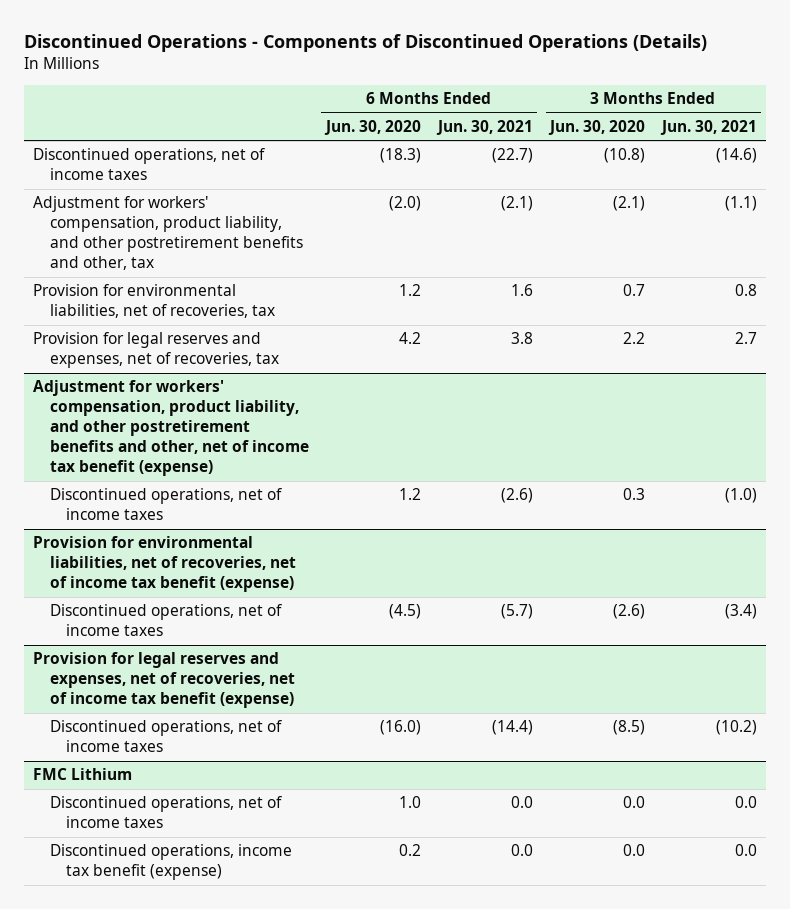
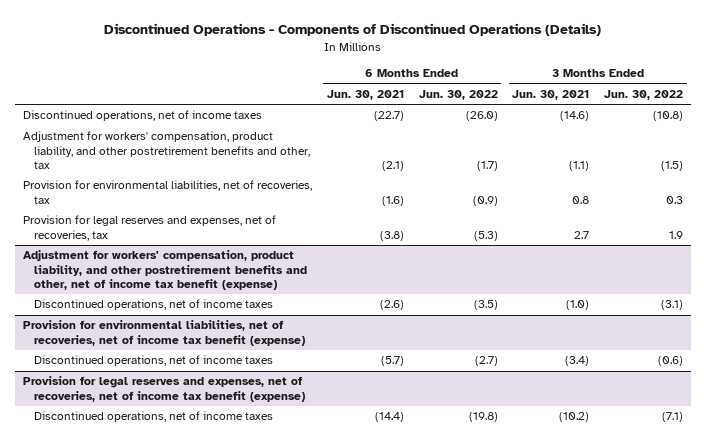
[323,119,421,135] Jun. 30, 2020 -> none
[547,119,645,135] Jun. 30, 2020 -> none
none -> [418,89,498,100] Jun. 30, 2022
none -> [604,89,684,100] Jun. 30, 2022
[510,284,533,297] 1.6 -> [381,195,404,206] (1.6)
[510,332,533,345] 3.8 -> [379,230,404,241] (3.8)
[32,768,132,781] FMC Lithium -> none
[49,796,282,829] Discontinued operations, net of income taxes -> none
[49,844,292,881] Discontinued operations, income tax benefit (expense) -> none

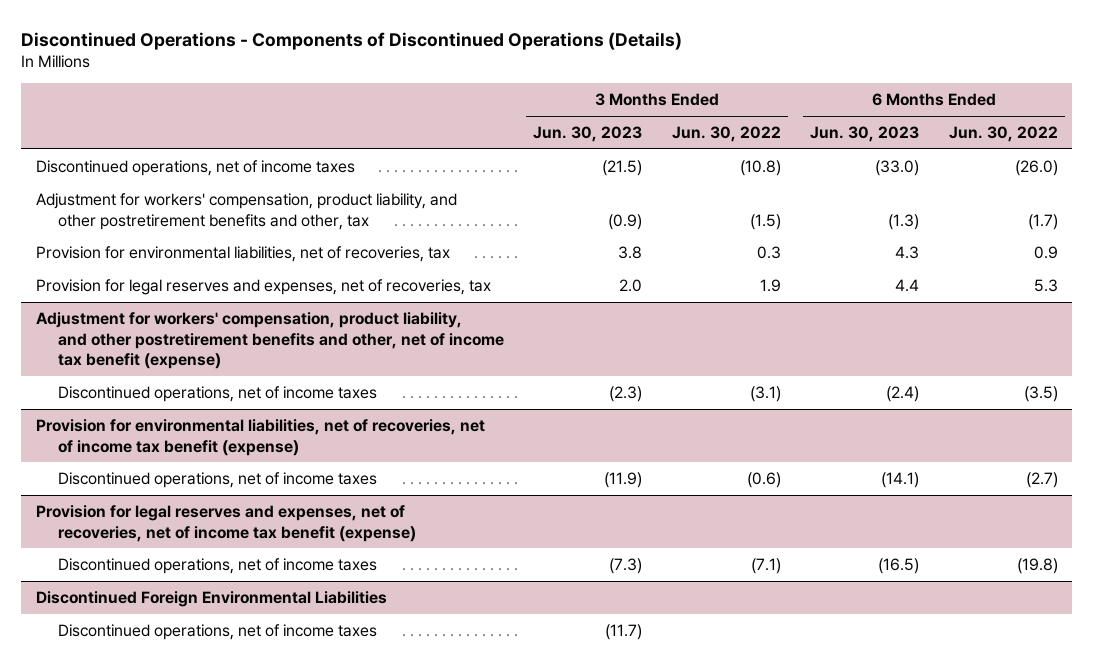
[326,89,404,100] Jun. 30, 2021 -> none
[512,89,590,100] Jun. 30, 2021 -> none
none -> [533,126,643,143] Jun. 30, 2023
none -> [810,126,920,143] Jun. 30, 2023
[472,195,498,206] (0.9) -> [1033,246,1058,260] 0.9
[473,230,498,241] (5.3) -> [1033,279,1058,293] 5.3
none -> [36,591,388,608] Discontinued Foreign Environmental Liabilities
none -> [57,624,377,641] Discontinued operations, net of income taxes

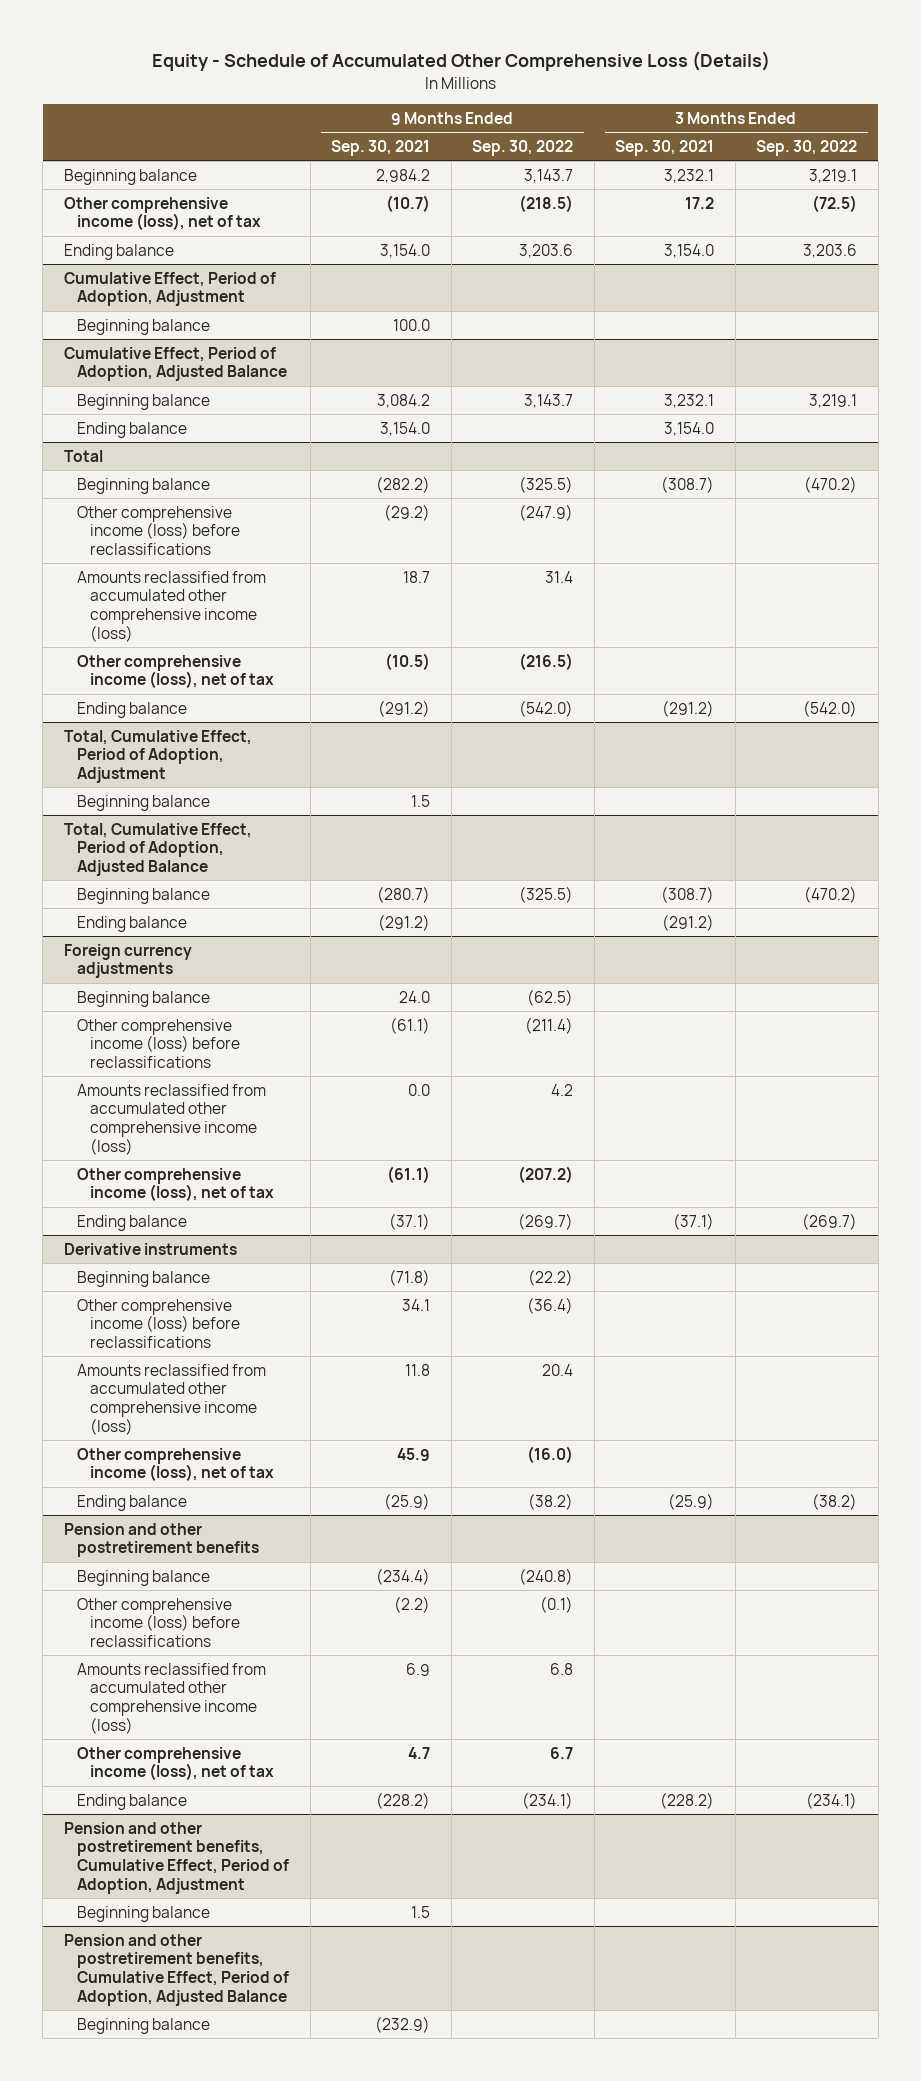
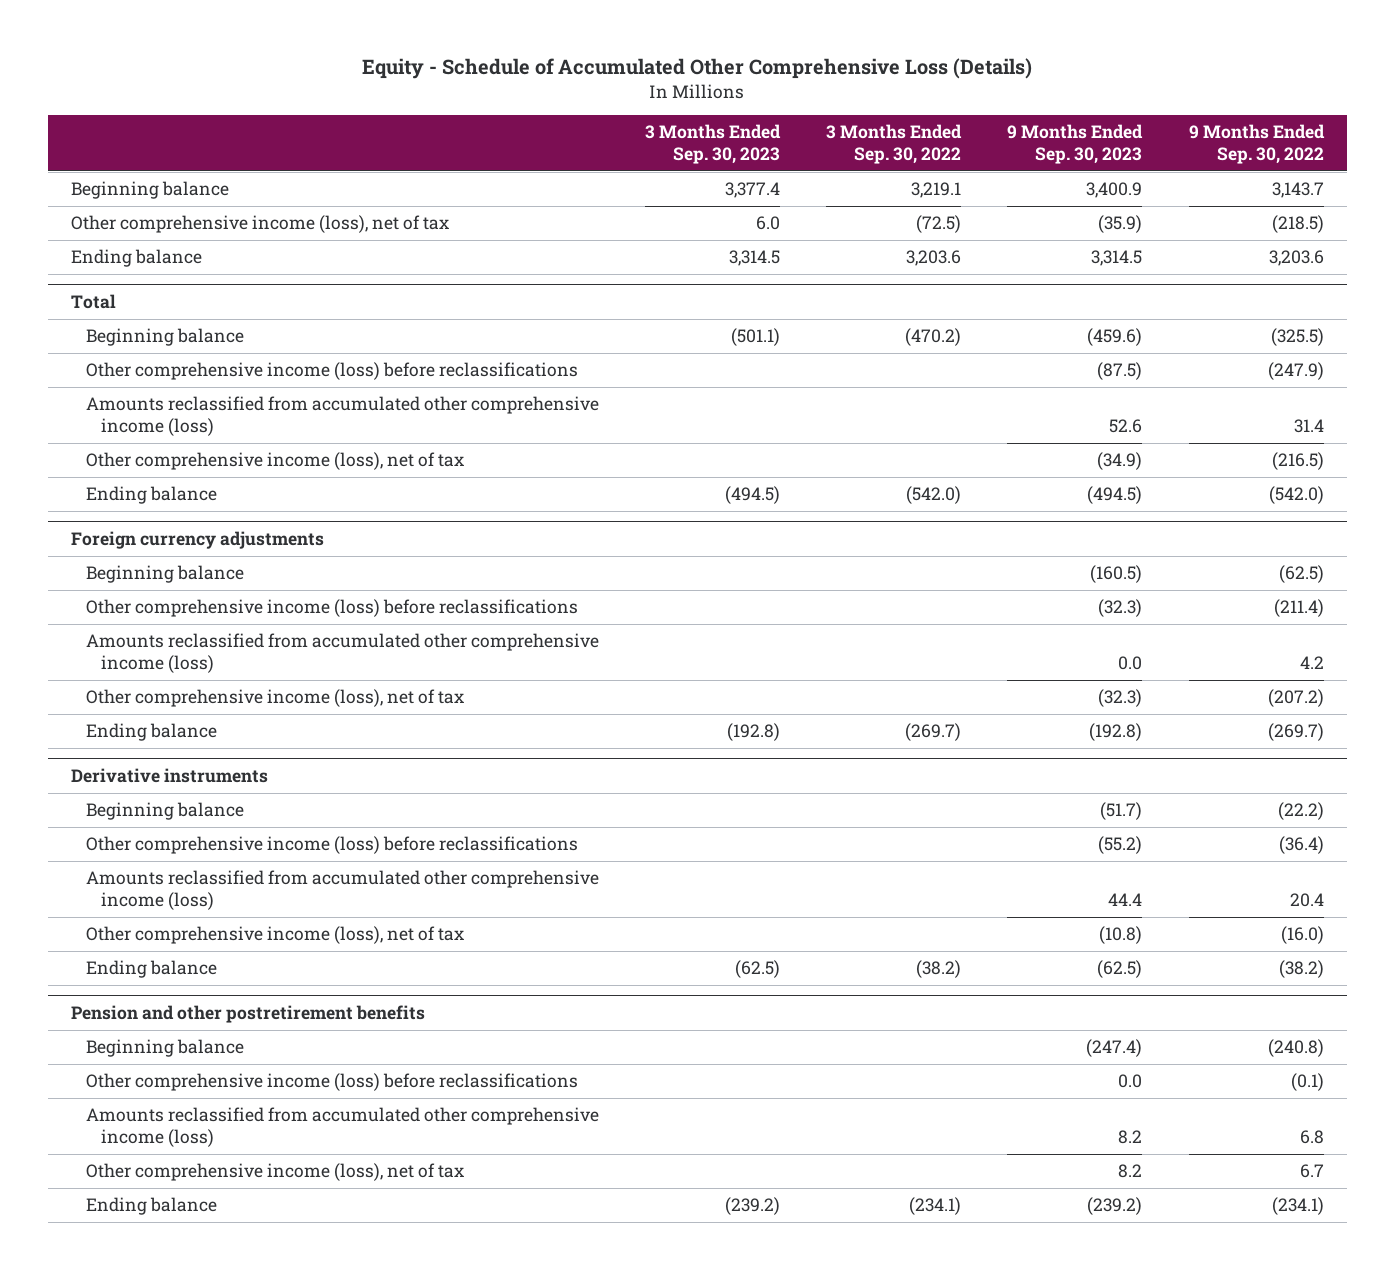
[331,139,431,156] Sep. 30, 2021 -> none
[615,139,715,156] Sep. 30, 2021 -> none
none -> [645,124,782,164] 3 Months Ended Sep. 30, 2023
none -> [1007,124,1144,164] 9 Months Ended Sep. 30, 2023
[64,271,277,307] Cumulative Effect, Period of Adoption, Adjustment -> none
[76,318,210,335] Beginning balance -> none
[64,346,287,382] Cumulative Effect, Period of Adoption, Adjusted Balance -> none
[76,393,210,410] Beginning balance -> none
[76,421,187,438] Ending balance -> none
[64,729,253,784] Total, Cumulative Effect, Period of Adoption, Adjustment -> none
[76,794,210,811] Beginning balance -> none
[64,822,253,877] Total, Cumulative Effect, Period of Adoption, Adjusted Balance -> none
[76,887,210,904] Beginning balance -> none
[76,915,187,932] Ending balance -> none
[64,1821,289,1894] Pension and other postretirement benefits, Cumulative Effect, Period of Adoption, Adjustment -> none
[76,1905,210,1922] Beginning balance -> none
[64,1933,289,2006] Pension and other postretirement benefits, Cumulative Effect, Period of Adoption, Adjusted Balance -> none
[76,2017,210,2034] Beginning balance -> none

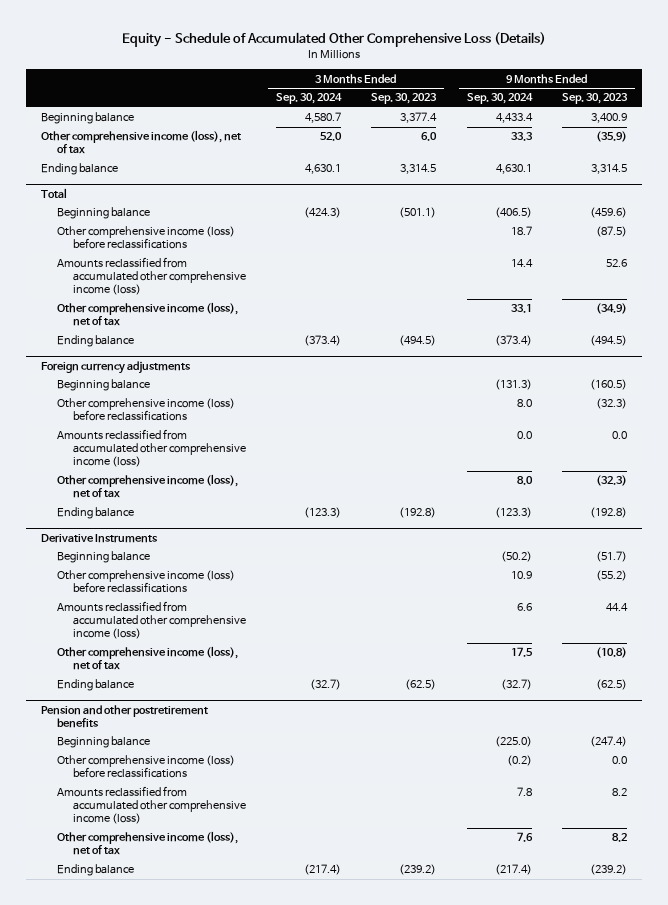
[826,124,963,164] 3 Months Ended Sep. 30, 2022 -> none
[1188,124,1325,164] 9 Months Ended Sep. 30, 2022 -> none
none -> [276,93,343,105] Sep. 30, 2024
none -> [466,93,533,105] Sep. 30, 2024
[70,768,268,784] Derivative instruments -> [40,533,158,543] Derivative Instruments

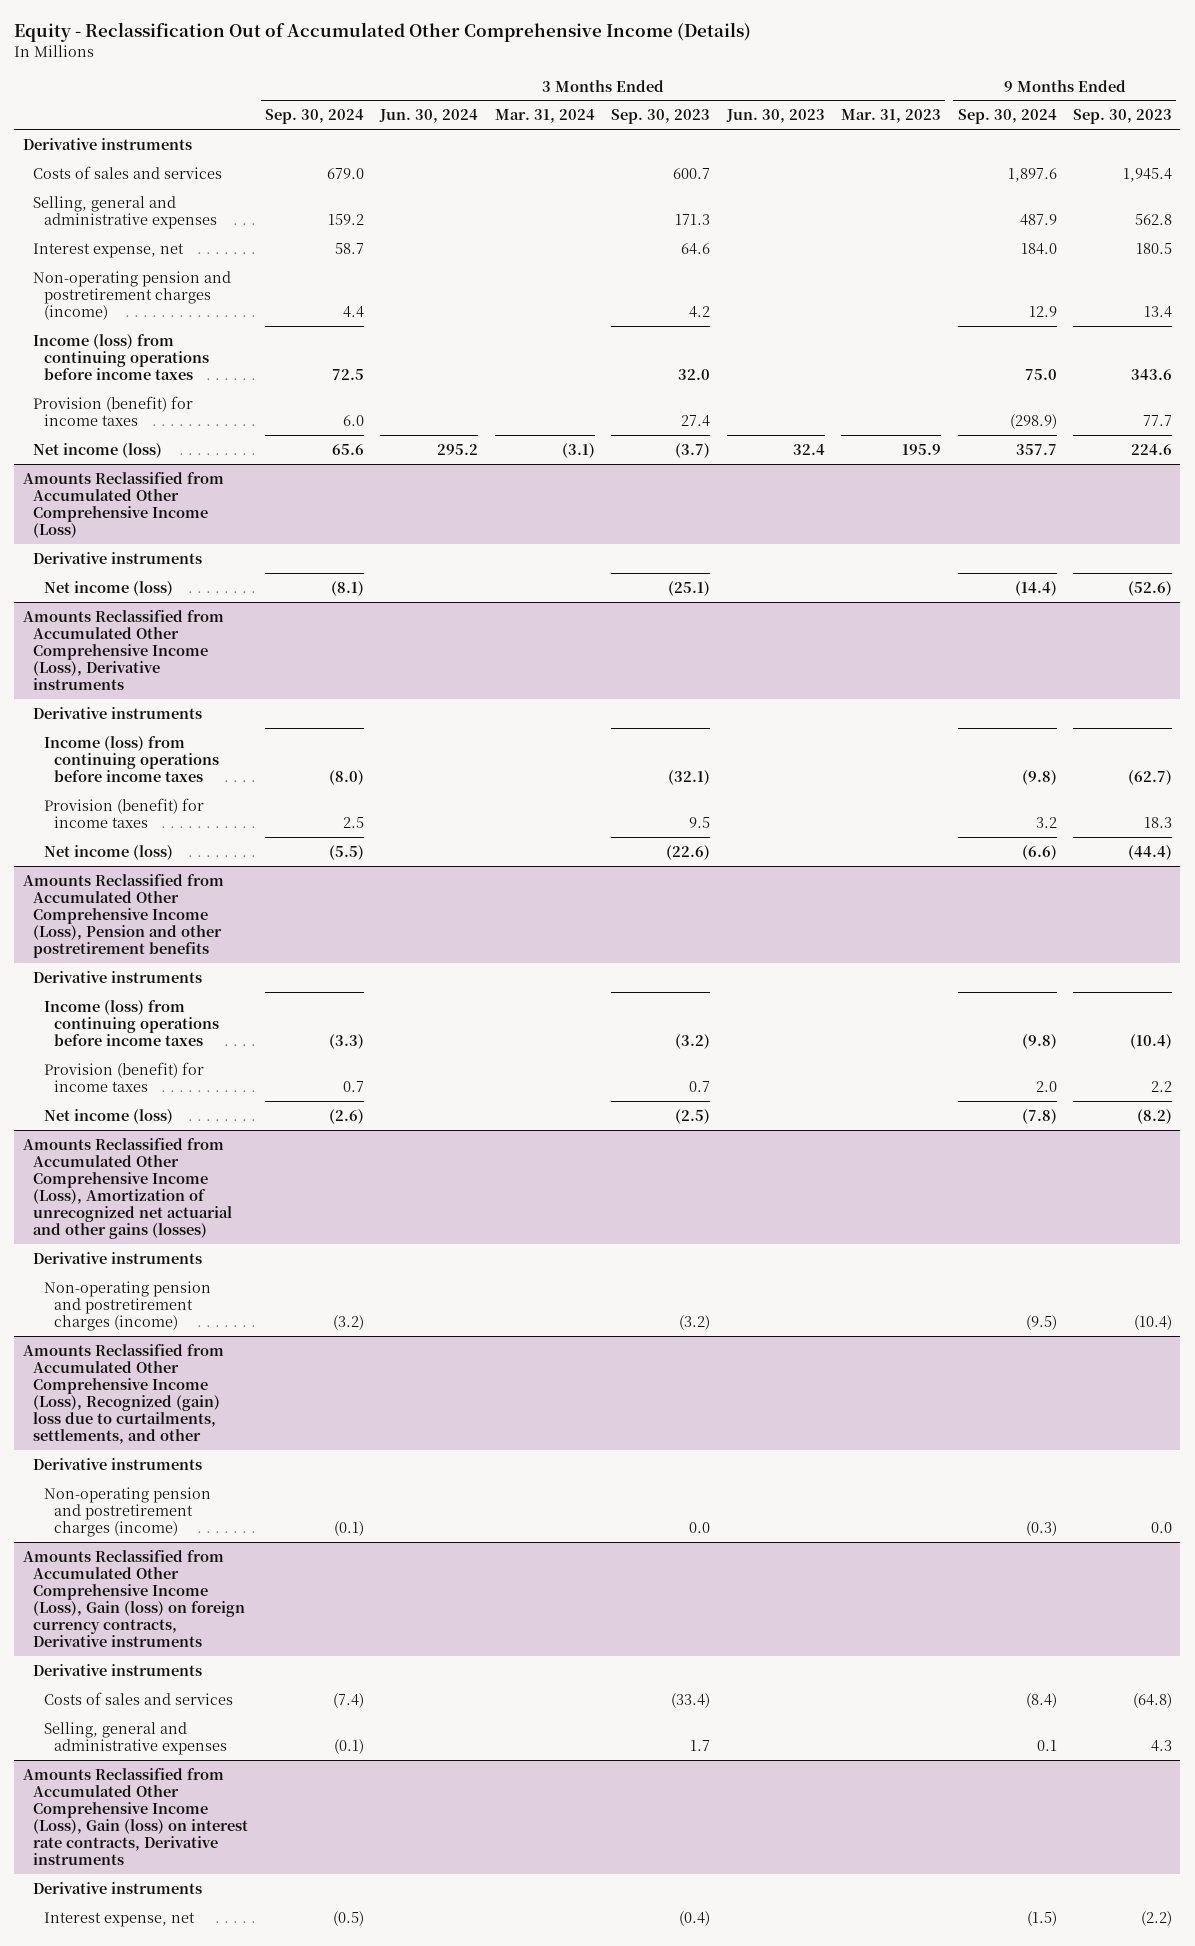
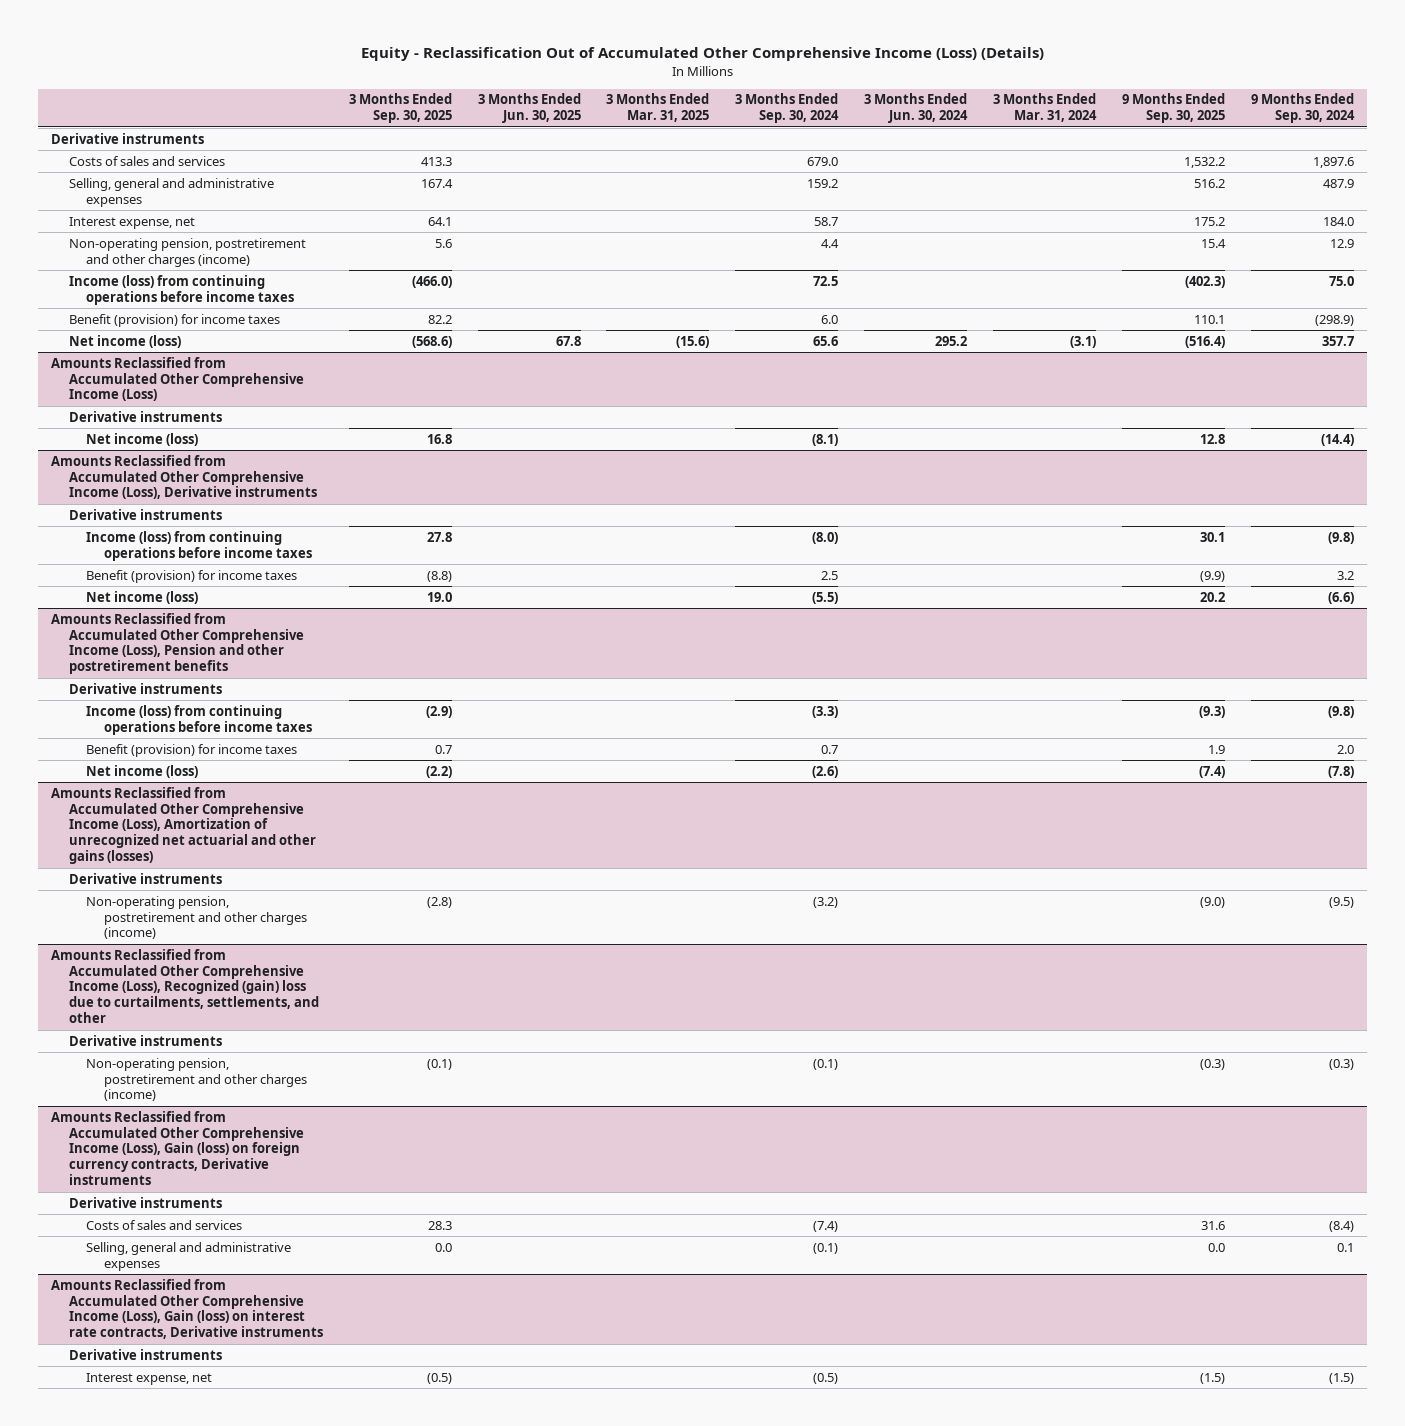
[14,22,752,43] Equity - Reclassification Out of Accumulated Other Comprehensive Income (Details) -> [360,47,1044,62] Equity - Reclassification Out of Accumulated Other Comprehensive Income (Loss) (Details)
[611,109,711,125] Sep. 30, 2023 -> none
[725,109,825,124] Jun. 30, 2023 -> none
[841,109,942,124] Mar. 31, 2023 -> none
[1072,109,1172,125] Sep. 30, 2023 -> none
none -> [348,93,452,124] 3 Months Ended Sep. 30, 2025
none -> [477,93,581,124] 3 Months Ended Jun. 30, 2025
none -> [606,93,710,123] 3 Months Ended Mar. 31, 2025
none -> [1122,93,1226,124] 9 Months Ended Sep. 30, 2025
[33,270,232,320] Non-operating pension and postretirement charges (income) -> [68,237,306,267] Non-operating pension, postretirement and other charges (income)
[33,395,194,426] Provision (benefit) for income taxes -> [68,313,280,327] Benefit (provision) for income taxes
[43,797,204,828] Provision (benefit) for income taxes -> [86,569,298,583] Benefit (provision) for income taxes
[43,1061,204,1092] Provision (benefit) for income taxes -> [86,743,298,757] Benefit (provision) for income taxes
[43,1280,211,1331] Non-operating pension and postretirement charges (income) -> [86,895,308,940] Non-operating pension, postretirement and other charges (income)
[43,1486,211,1537] Non-operating pension and postretirement charges (income) -> [86,1057,308,1102] Non-operating pension, postretirement and other charges (income)

